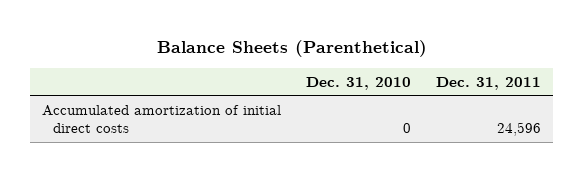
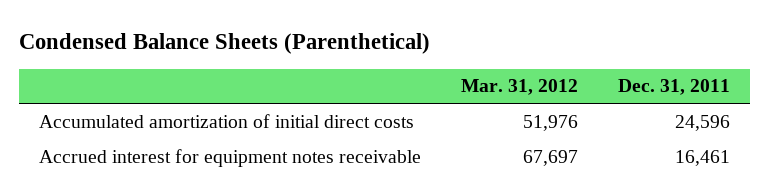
[156,40,427,58] Balance Sheets (Parenthetical) -> [19,33,431,55] Condensed Balance Sheets (Parenthetical)
[306,76,412,90] Dec. 31, 2010 -> none
none -> [461,79,579,96] Mar. 31, 2012
none -> [39,148,422,167] Accrued interest for equipment notes receivable

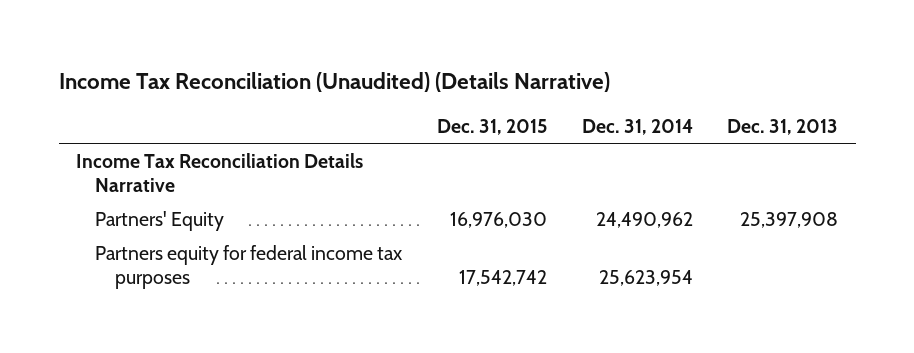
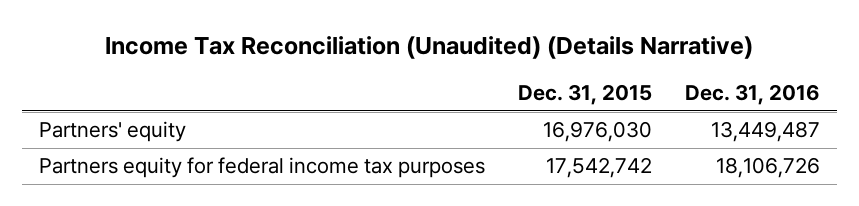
[581,118,693,135] Dec. 31, 2014 -> none
[727,118,839,135] Dec. 31, 2013 -> none
none -> [685,84,821,106] Dec. 31, 2016
[75,153,363,192] Income Tax Reconciliation Details Narrative -> none
[95,211,225,232] Partners' Equity -> [38,121,186,143] Partners' equity

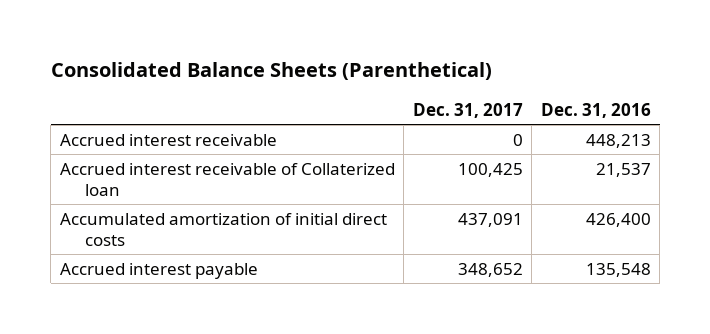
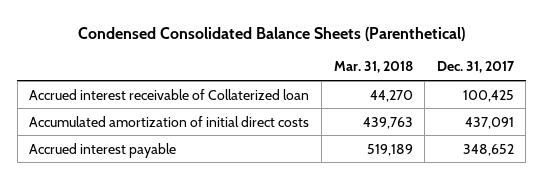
[50,62,492,81] Consolidated Balance Sheets (Parenthetical) -> [77,26,465,41] Condensed Consolidated Balance Sheets (Parenthetical)
[540,102,651,118] Dec. 31, 2016 -> none
none -> [333,61,413,74] Mar. 31, 2018
[59,133,277,146] Accrued interest receivable -> none

